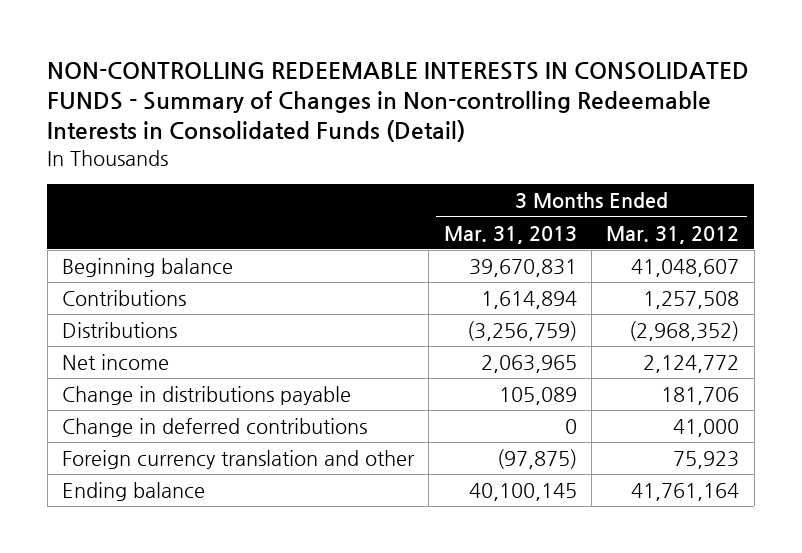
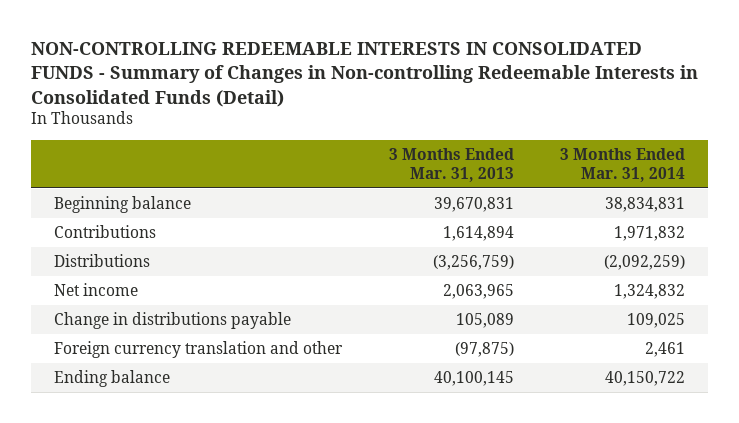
[606,225,740,244] Mar. 31, 2012 -> none
none -> [559,148,685,182] 3 Months Ended Mar. 31, 2014
[62,418,368,438] Change in deferred contributions -> none

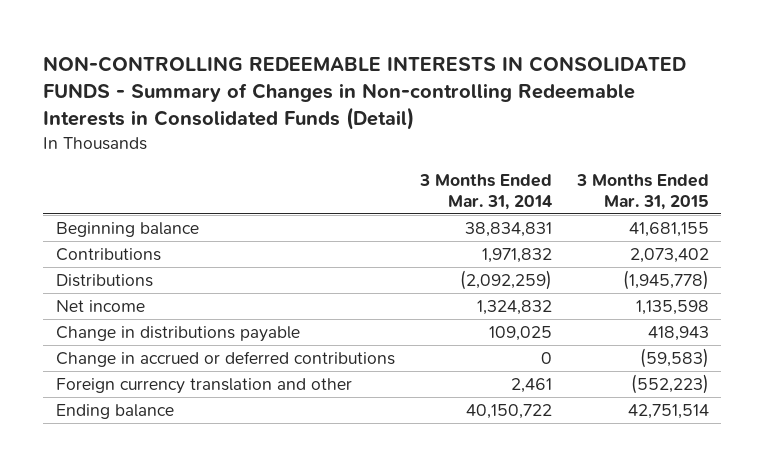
[388,148,514,182] 3 Months Ended Mar. 31, 2013 -> none
none -> [575,173,709,210] 3 Months Ended Mar. 31, 2015
none -> [55,350,395,367] Change in accrued or deferred contributions

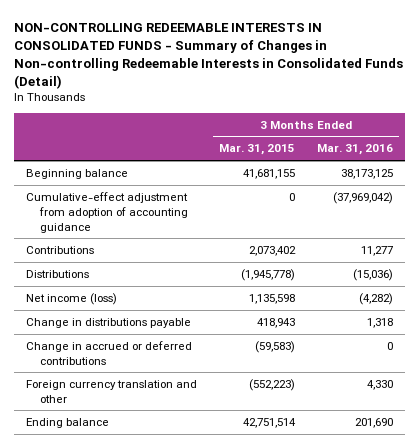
[418,173,552,210] 3 Months Ended Mar. 31, 2014 -> none
none -> [317,144,394,156] Mar. 31, 2016
none -> [25,191,189,233] Cumulative-effect adjustment from adoption of accounting guidance
[55,299,145,312] Net income -> [25,292,117,305] Net income (loss)

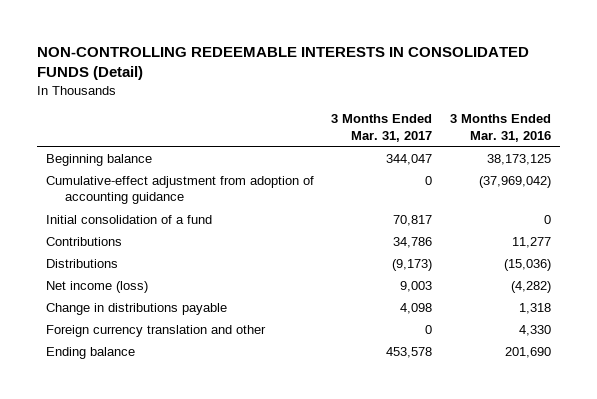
[14,23,404,89] NON-CONTROLLING REDEEMABLE INTERESTS IN CONSOLIDATED FUNDS - Summary of Changes in Non-controlling Redeemable Interests in Consolidated Funds (Detail) -> [36,46,529,80] NON-CONTROLLING REDEEMABLE INTERESTS IN CONSOLIDATED FUNDS (Detail)
[219,144,296,156] Mar. 31, 2015 -> none
none -> [331,114,433,142] 3 Months Ended Mar. 31, 2017
none -> [45,214,212,224] Initial consolidation of a fund
[25,340,192,365] Change in accrued or deferred contributions -> none

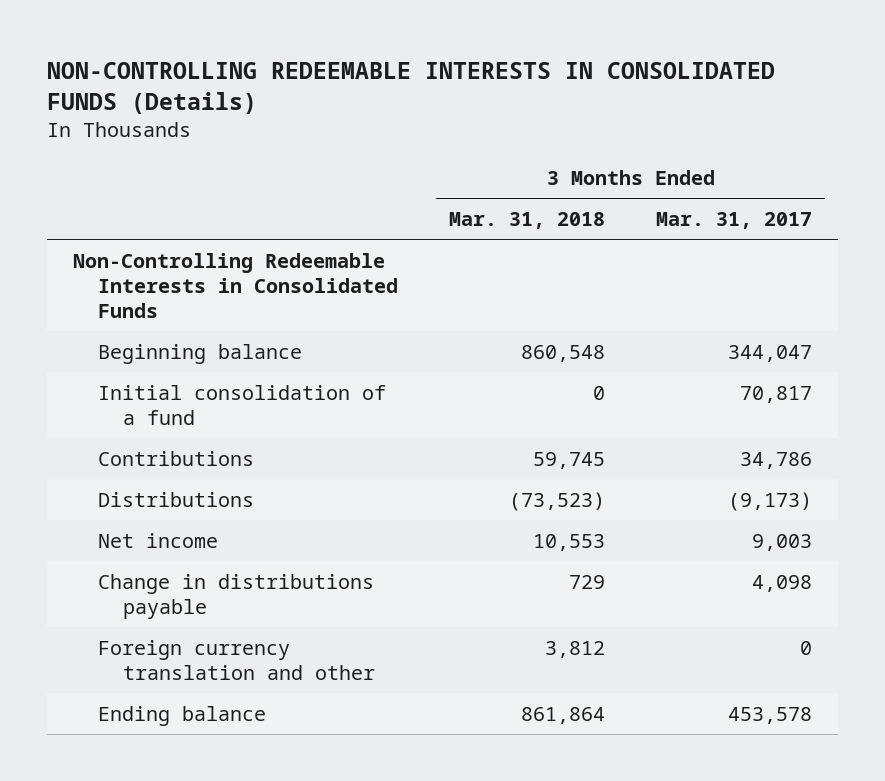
[36,46,529,80] NON-CONTROLLING REDEEMABLE INTERESTS IN CONSOLIDATED FUNDS (Detail) -> [47,61,776,114] NON-CONTROLLING REDEEMABLE INTERESTS IN CONSOLIDATED FUNDS (Details)
[450,114,552,142] 3 Months Ended Mar. 31, 2016 -> none
none -> [449,211,606,229] Mar. 31, 2018
none -> [73,252,398,319] Non-Controlling Redeemable Interests in Consolidated Funds
[45,175,314,205] Cumulative-effect adjustment from adoption of accounting guidance -> none
[45,280,148,293] Net income (loss) -> [97,532,218,548] Net income

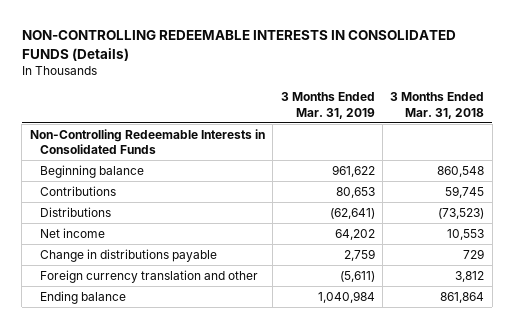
[656,211,813,229] Mar. 31, 2017 -> none
none -> [280,92,375,119] 3 Months Ended Mar. 31, 2019
[97,384,386,425] Initial consolidation of a fund -> none

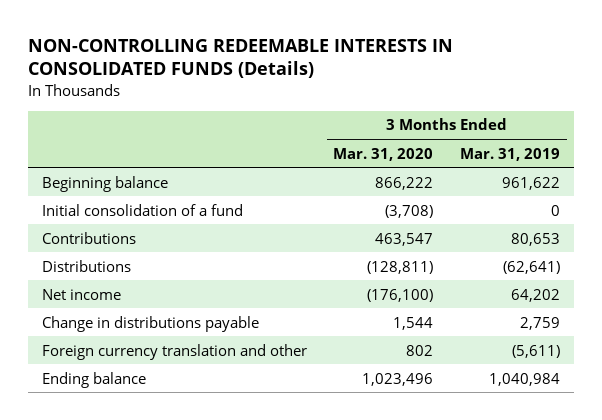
[390,92,485,119] 3 Months Ended Mar. 31, 2018 -> none
none -> [333,147,434,161] Mar. 31, 2020
[29,128,265,155] Non-Controlling Redeemable Interests in Consolidated Funds -> none
none -> [41,203,243,216] Initial consolidation of a fund

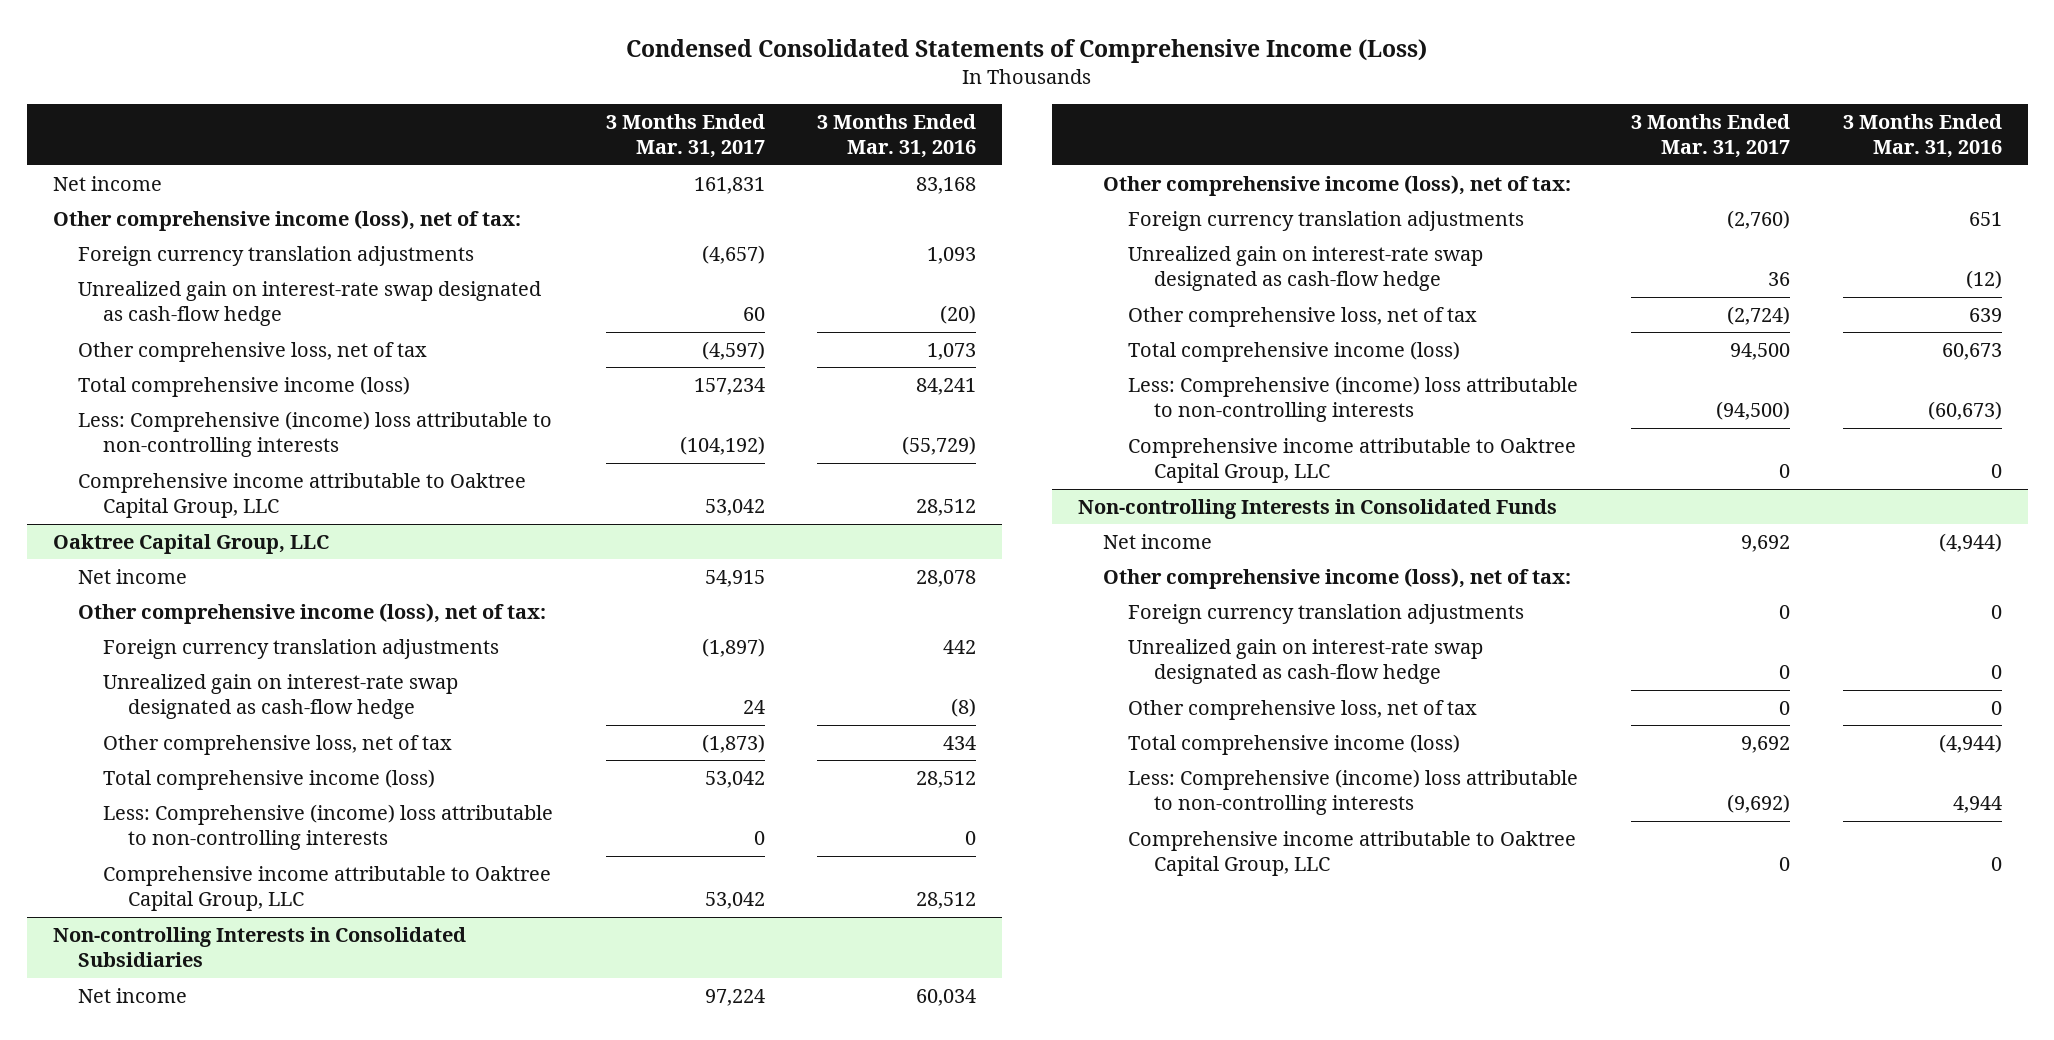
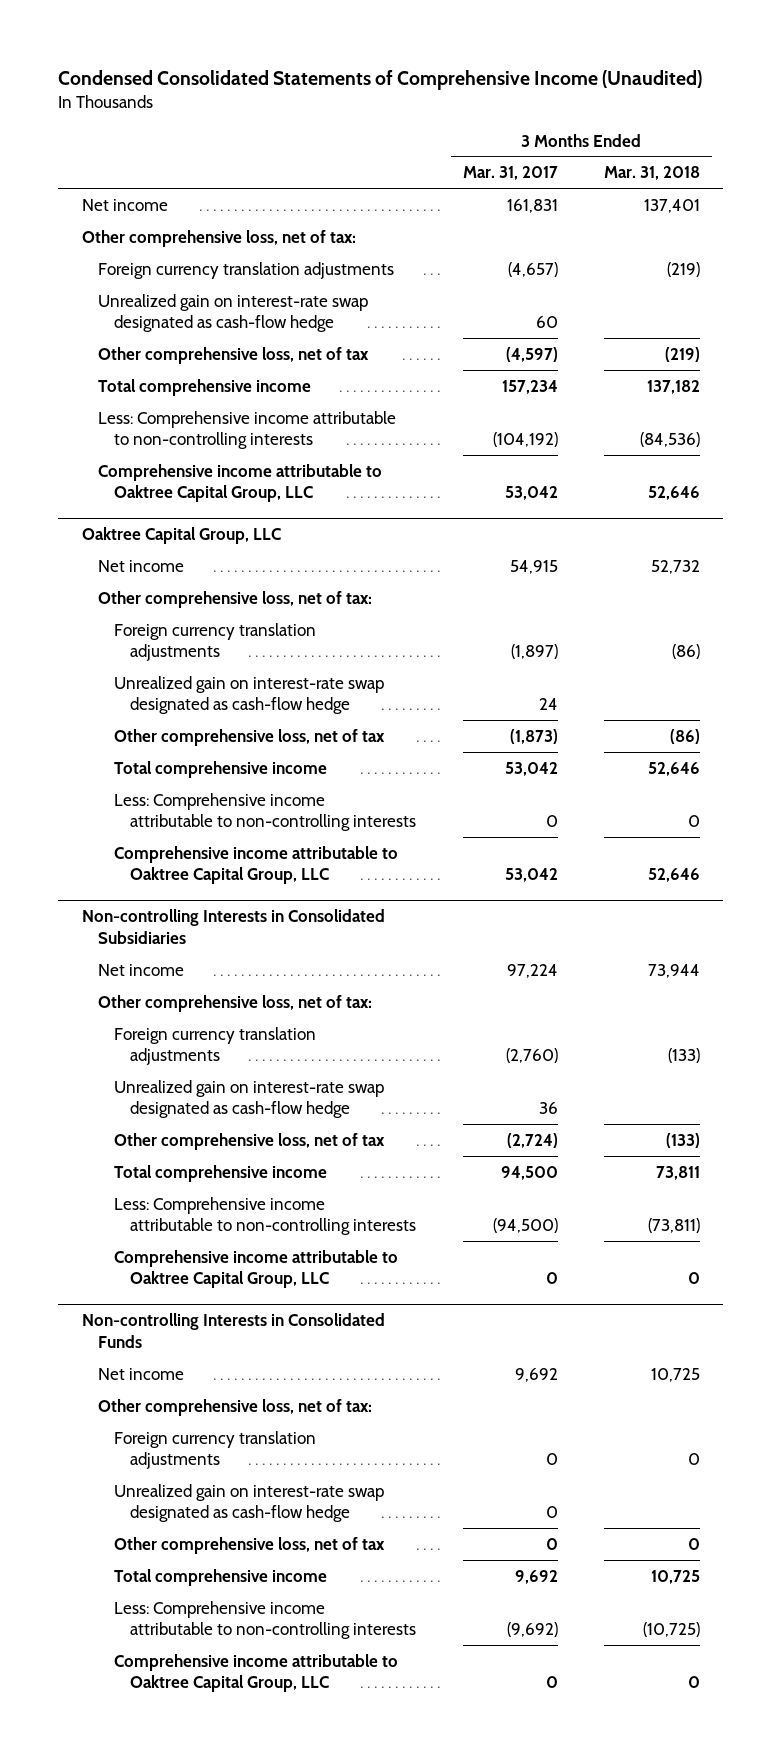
[626,39,1428,64] Condensed Consolidated Statements of Comprehensive Income (Loss) -> [58,69,703,90] Condensed Consolidated Statements of Comprehensive Income (Unaudited)
[817,113,977,159] 3 Months Ended Mar. 31, 2016 -> none
none -> [603,166,700,181] Mar. 31, 2018
[52,209,521,231] Other comprehensive income (loss), net of tax: -> [81,229,356,247] Other comprehensive loss, net of tax:
[77,375,410,397] Total comprehensive income (loss) -> [97,378,311,396] Total comprehensive income
[77,410,552,458] Less: Comprehensive (income) loss attributable to non-controlling interests -> [97,410,396,450] Less: Comprehensive income attributable to non-controlling interests
[77,602,546,624] Other comprehensive income (loss), net of tax: -> [97,590,372,608] Other comprehensive loss, net of tax:
[102,768,435,790] Total comprehensive income (loss) -> [114,760,328,778] Total comprehensive income
[102,803,553,851] Less: Comprehensive (income) loss attributable to non-controlling interests -> [114,792,417,832] Less: Comprehensive income attributable to non-controlling interests
[1103,174,1572,196] Other comprehensive income (loss), net of tax: -> [97,994,372,1012] Other comprehensive loss, net of tax:
[1128,340,1461,362] Total comprehensive income (loss) -> [114,1164,328,1182] Total comprehensive income
[1128,375,1579,423] Less: Comprehensive (income) loss attributable to non-controlling interests -> [114,1196,417,1236] Less: Comprehensive income attributable to non-controlling interests
[1103,567,1572,589] Other comprehensive income (loss), net of tax: -> [97,1398,372,1416] Other comprehensive loss, net of tax:
[1128,733,1461,755] Total comprehensive income (loss) -> [114,1568,328,1586] Total comprehensive income
[1128,768,1579,816] Less: Comprehensive (income) loss attributable to non-controlling interests -> [114,1600,417,1640] Less: Comprehensive income attributable to non-controlling interests

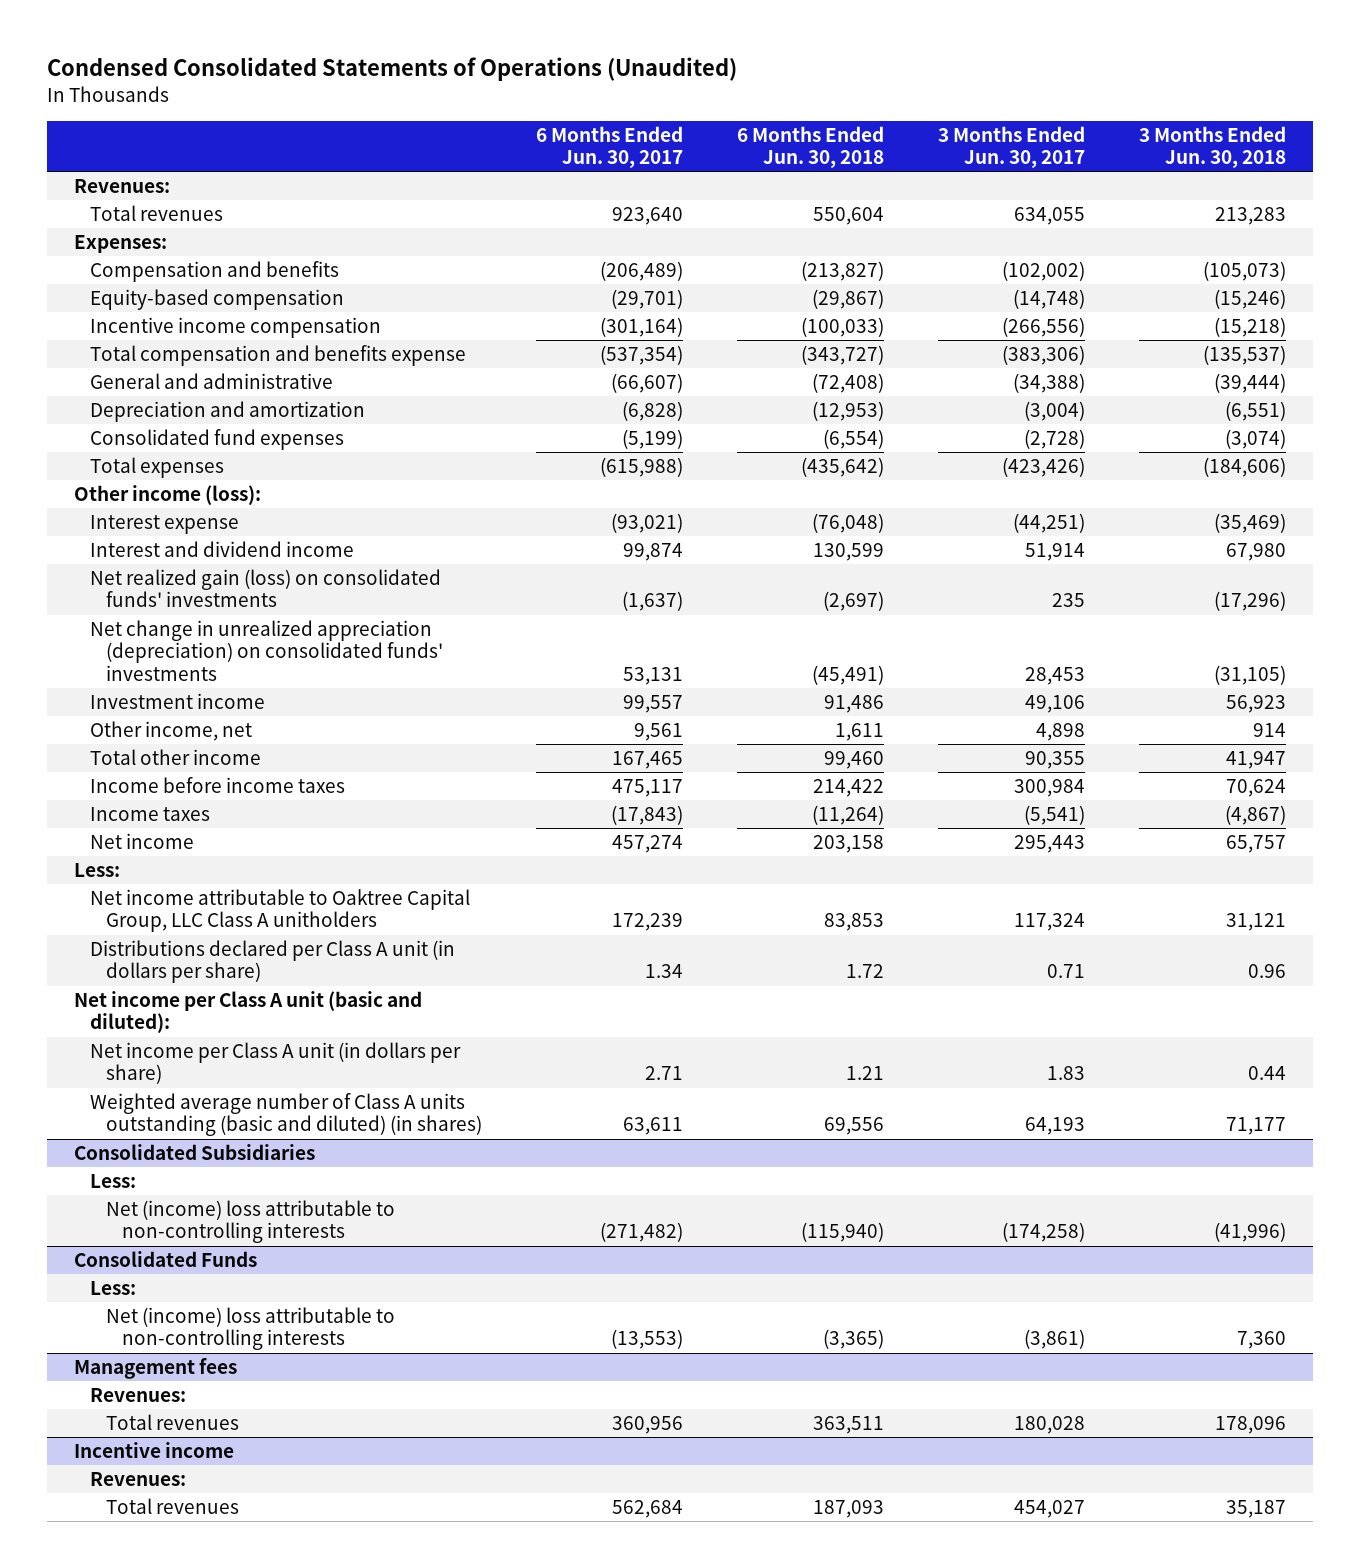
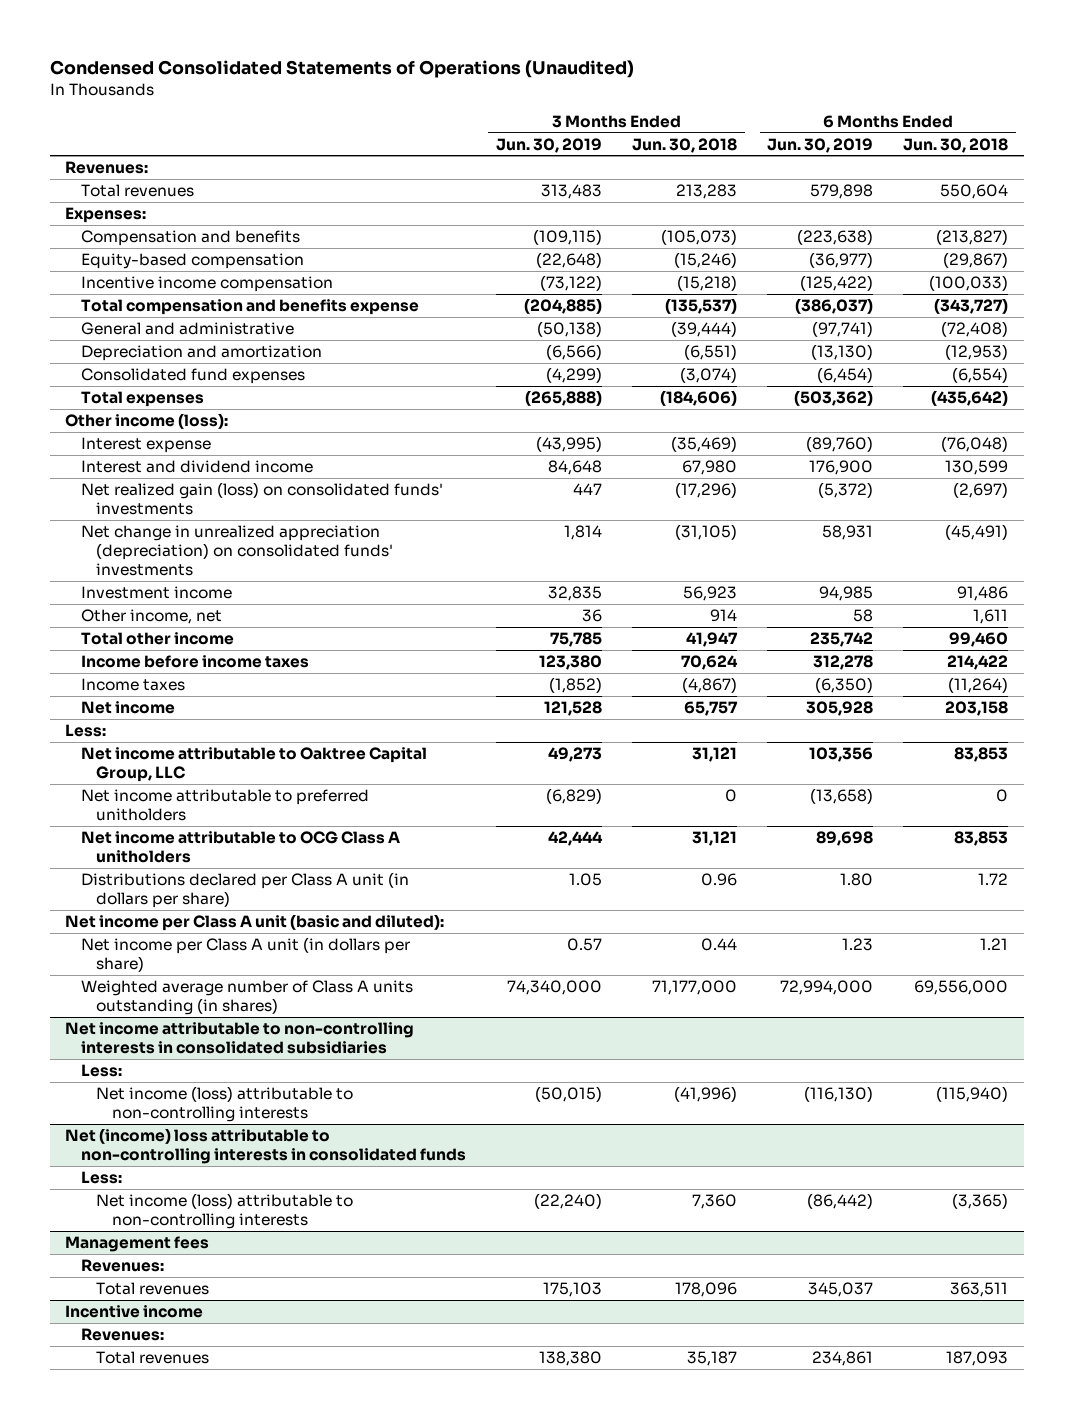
[535,125,683,169] 6 Months Ended Jun. 30, 2017 -> none
[937,125,1085,169] 3 Months Ended Jun. 30, 2017 -> none
none -> [495,137,602,153] Jun. 30, 2019
none -> [767,137,874,153] Jun. 30, 2019
none -> [80,746,427,783] Net income attributable to Oaktree Capital Group, LLC
none -> [80,788,369,822] Net income attributable to preferred unitholders
[89,888,470,933] Net income attributable to Oaktree Capital Group, LLC Class A unitholders -> [80,830,400,864] Net income attributable to OCG Class A unitholders
[89,1092,482,1137] Weighted average number of Class A units outstanding (basic and diluted) (in shares) -> [80,979,413,1016] Weighted average number of Class A units outstanding (in shares)
[823,1117,884,1136] 69,556 -> [914,979,1009,995] 69,556,000
[1225,1117,1286,1136] 71,177 -> [652,979,738,995] 71,177,000
[73,1143,315,1160] Consolidated Subsidiaries -> [65,1021,415,1055] Net income attributable to non-controlling interests in consolidated subsidiaries
[105,1199,395,1244] Net (income) loss attributable to non-controlling interests -> [96,1085,354,1123] Net income (loss) attributable to non-controlling interests
[73,1250,257,1267] Consolidated Funds -> [65,1127,466,1165] Net (income) loss attributable to non-controlling interests in consolidated funds
[105,1306,395,1351] Net (income) loss attributable to non-controlling interests -> [96,1192,354,1230] Net income (loss) attributable to non-controlling interests

